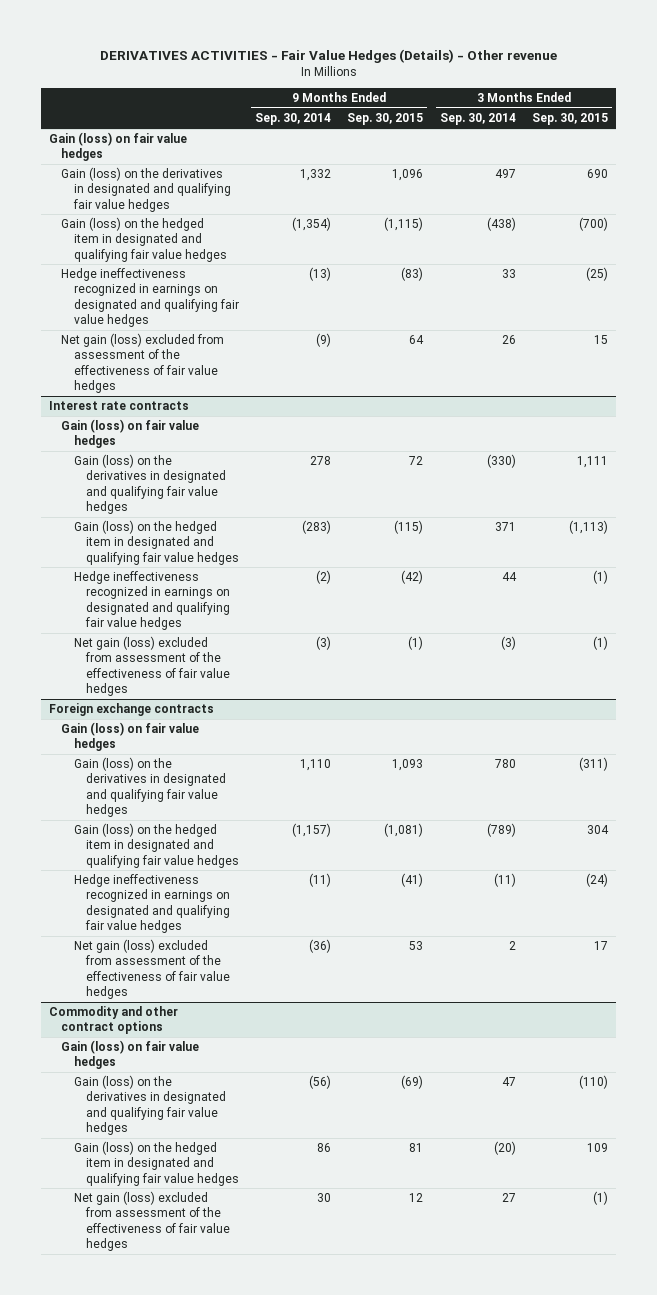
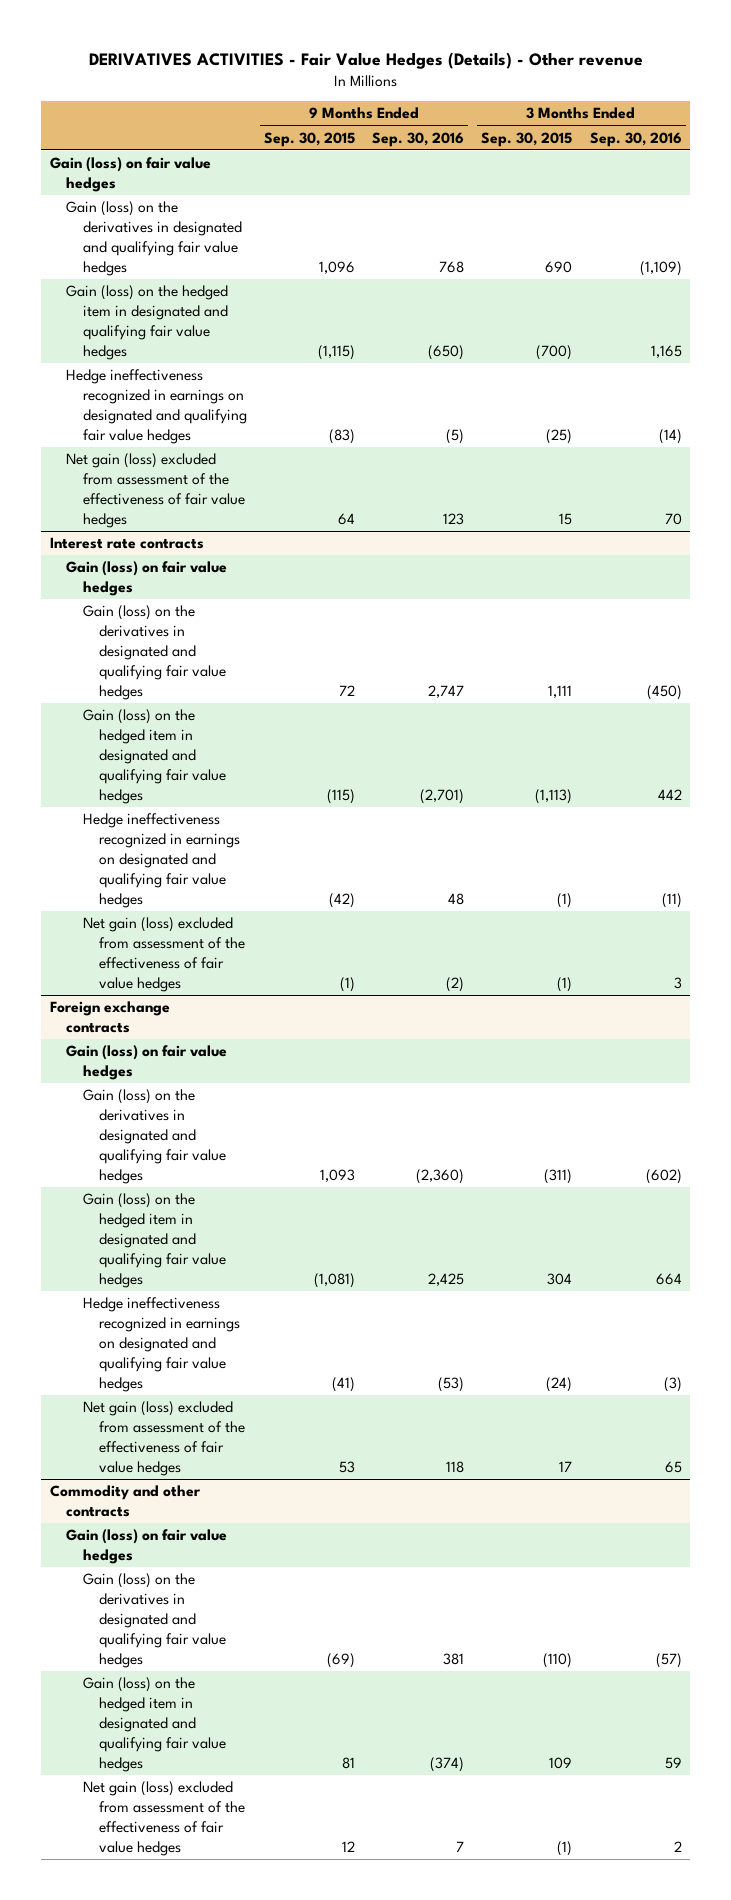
[255,113,332,126] Sep. 30, 2014 -> none
[439,113,516,126] Sep. 30, 2014 -> none
none -> [372,131,465,147] Sep. 30, 2016
none -> [589,131,682,147] Sep. 30, 2016
[49,1006,179,1035] Commodity and other contract options -> [49,1485,201,1518] Commodity and other contracts

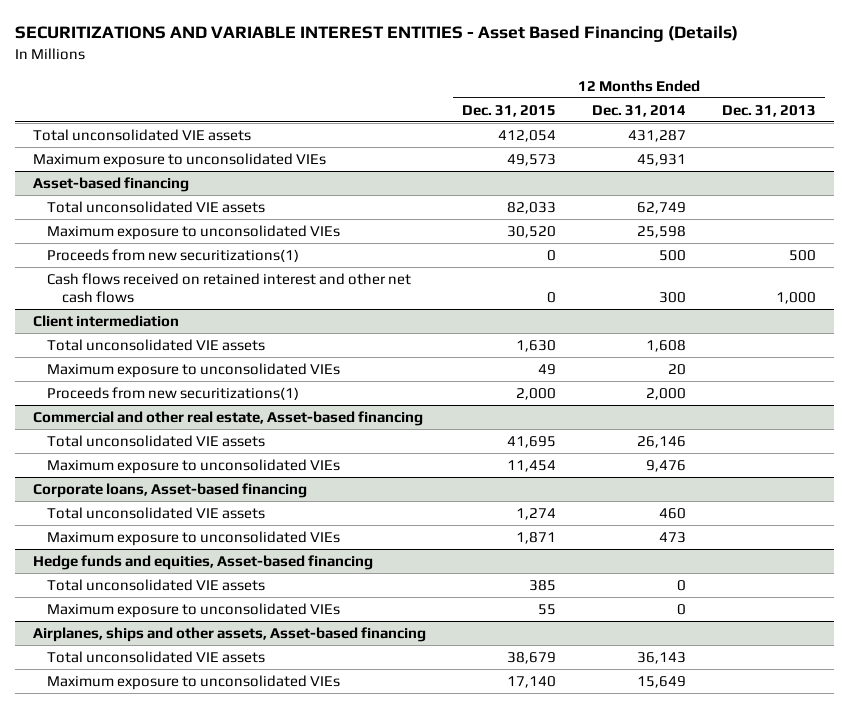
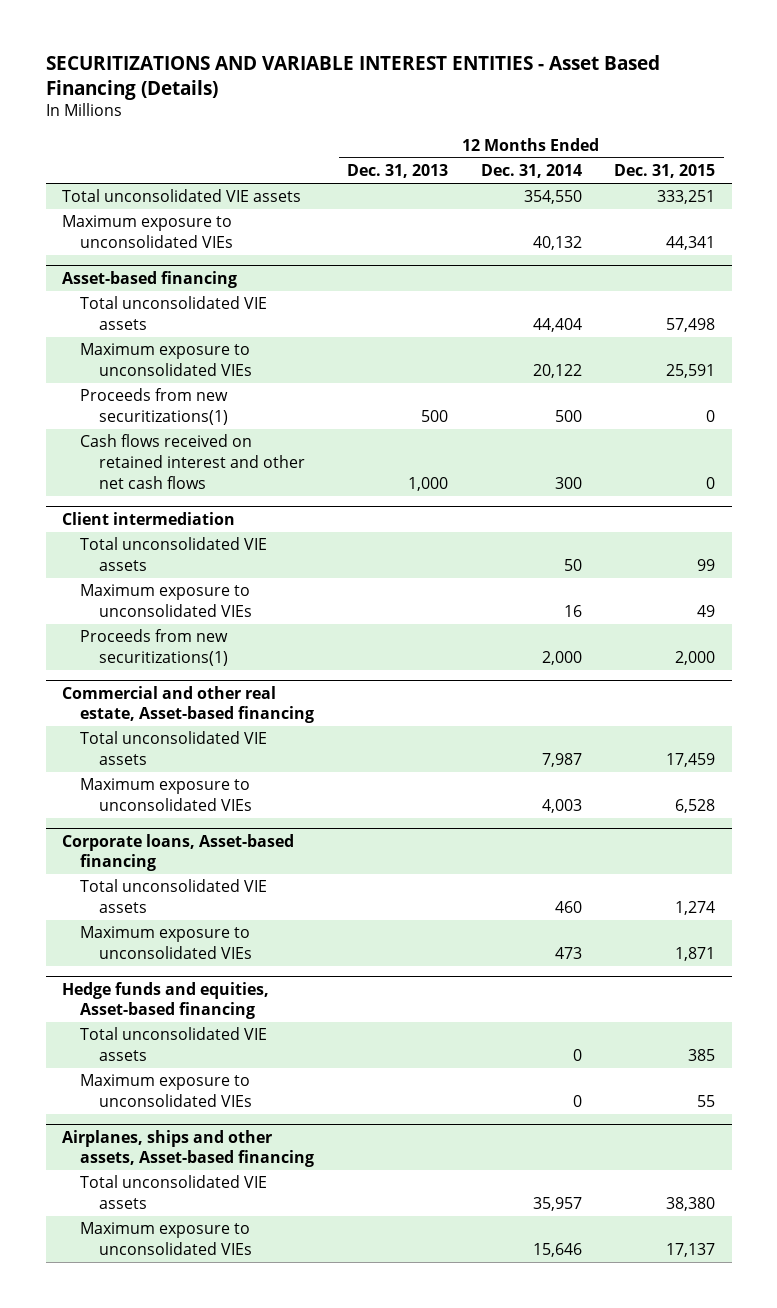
[497,129,556,142] 412,054 -> [657,190,716,205] 333,251
[627,129,686,142] 431,287 -> [523,190,582,205] 354,550
[506,153,556,166] 49,573 -> [666,235,716,250] 44,341
[636,153,686,166] 45,931 -> [532,235,582,250] 40,132
[506,201,556,214] 82,033 -> [666,317,716,332] 57,498
[636,201,686,214] 62,749 -> [532,317,582,332] 44,404
[506,225,556,238] 30,520 -> [666,363,716,378] 25,591
[636,225,686,238] 25,598 -> [532,363,582,378] 20,122
[515,339,556,352] 1,630 -> [697,558,716,571] 99
[645,339,686,352] 1,608 -> [563,558,582,571] 50
[667,363,686,375] 20 -> [563,604,582,617] 16
[506,435,556,448] 41,695 -> [666,752,716,767] 17,459
[636,435,686,448] 26,146 -> [541,752,582,767] 7,987
[506,459,556,472] 11,454 -> [675,798,716,813] 6,528
[645,459,686,472] 9,476 -> [541,798,582,813] 4,003
[506,651,556,664] 38,679 -> [666,1196,716,1211] 38,380
[636,651,686,664] 36,143 -> [532,1196,582,1211] 35,957
[506,675,556,688] 17,140 -> [666,1242,716,1257] 17,137
[636,675,686,688] 15,649 -> [532,1242,582,1257] 15,646

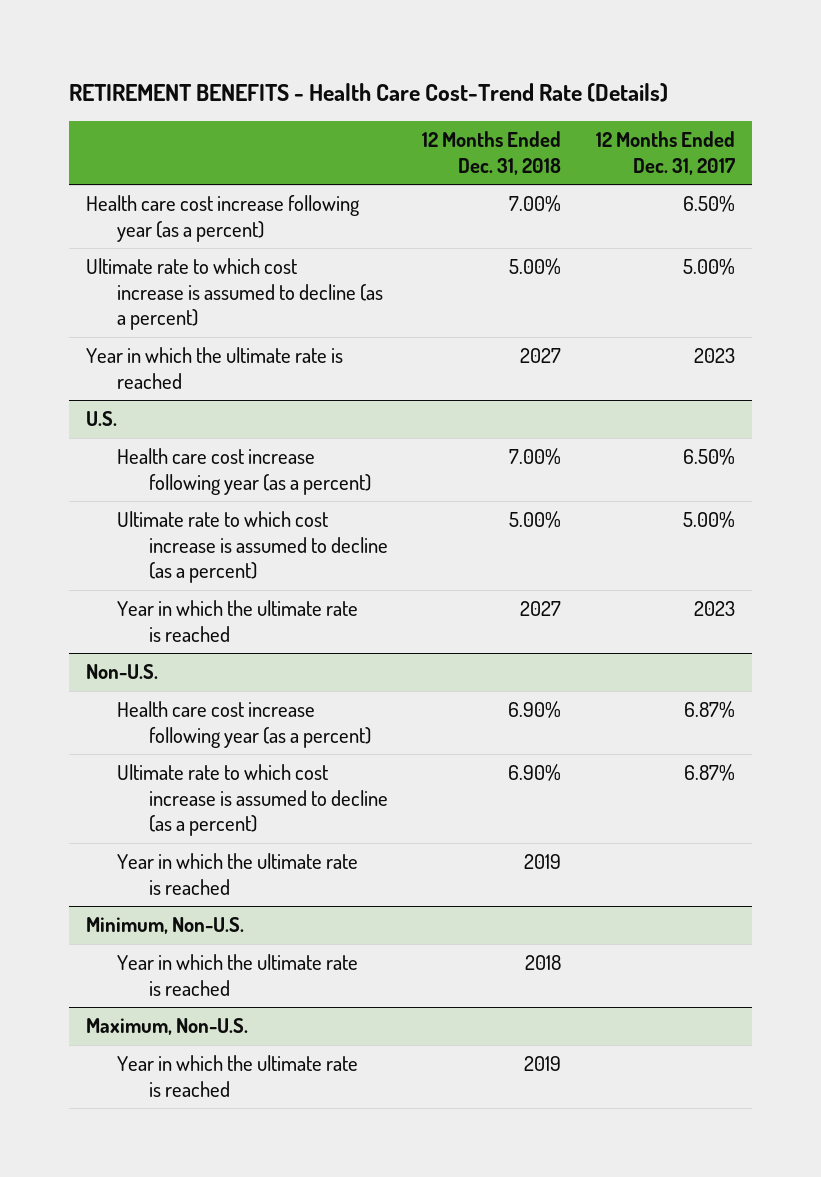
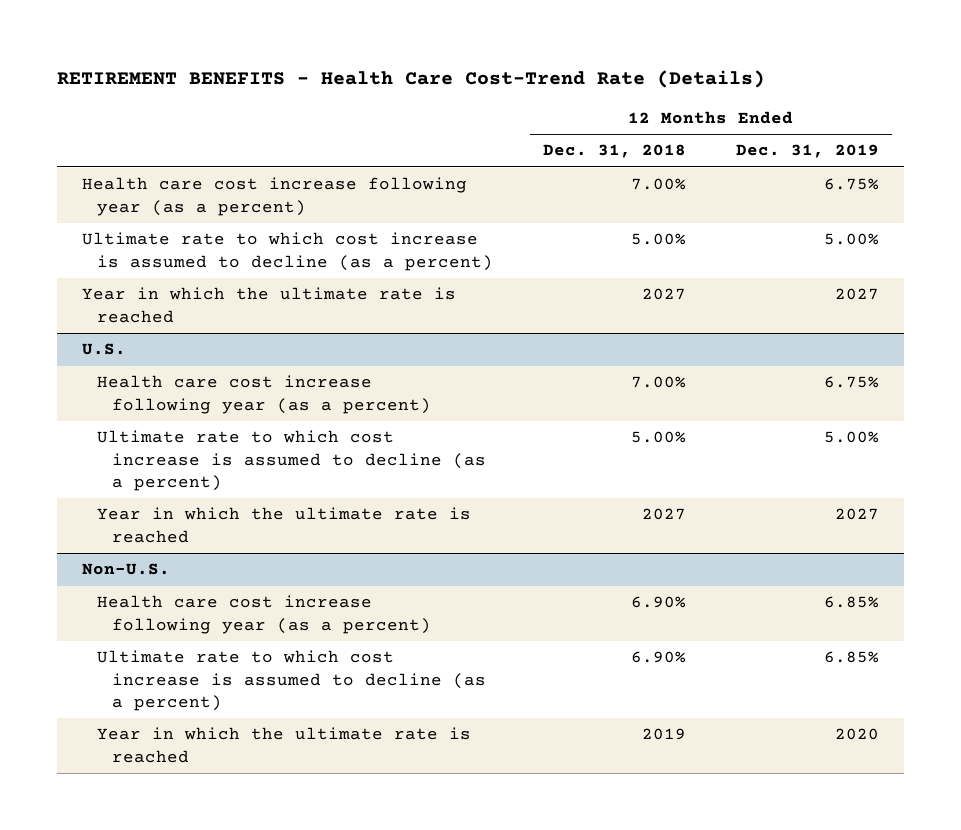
[595,131,735,175] 12 Months Ended Dec. 31, 2017 -> none
none -> [736,144,880,159] Dec. 31, 2019
[86,917,245,935] Minimum, Non-U.S. -> none
[117,954,359,996] Year in which the ultimate rate is reached -> none
[86,1018,249,1036] Maximum, Non-U.S. -> none
[117,1055,359,1097] Year in which the ultimate rate is reached -> none

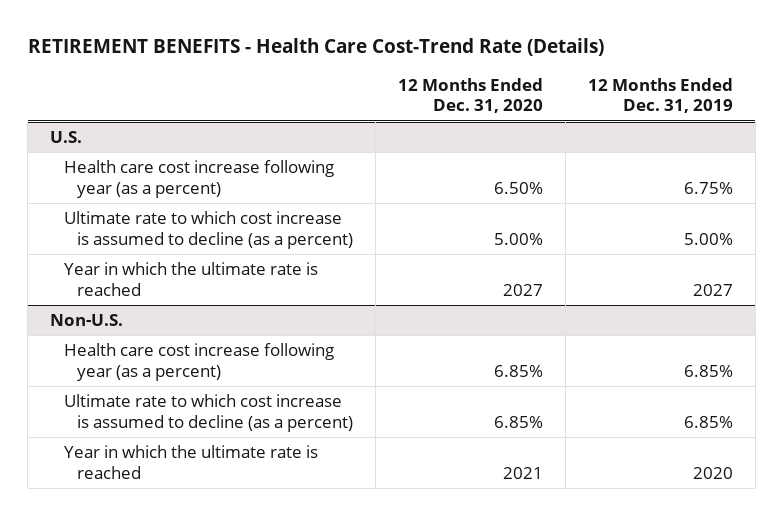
[542,144,686,159] Dec. 31, 2018 -> none
none -> [397,77,543,114] 12 Months Ended Dec. 31, 2020
[81,177,467,216] Health care cost increase following year (as a percent) -> none
[81,232,493,271] Ultimate rate to which cost increase is assumed to decline (as a percent) -> none
[81,287,456,323] Year in which the ultimate rate is reached -> none

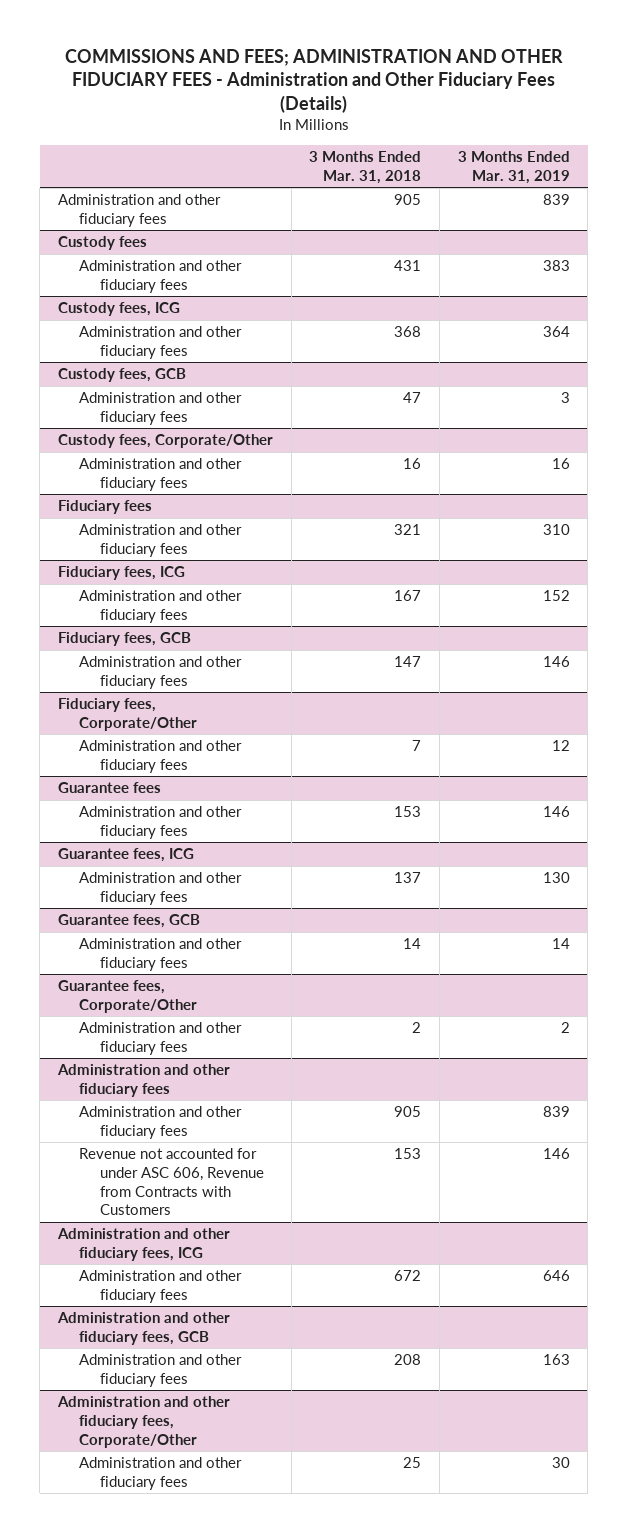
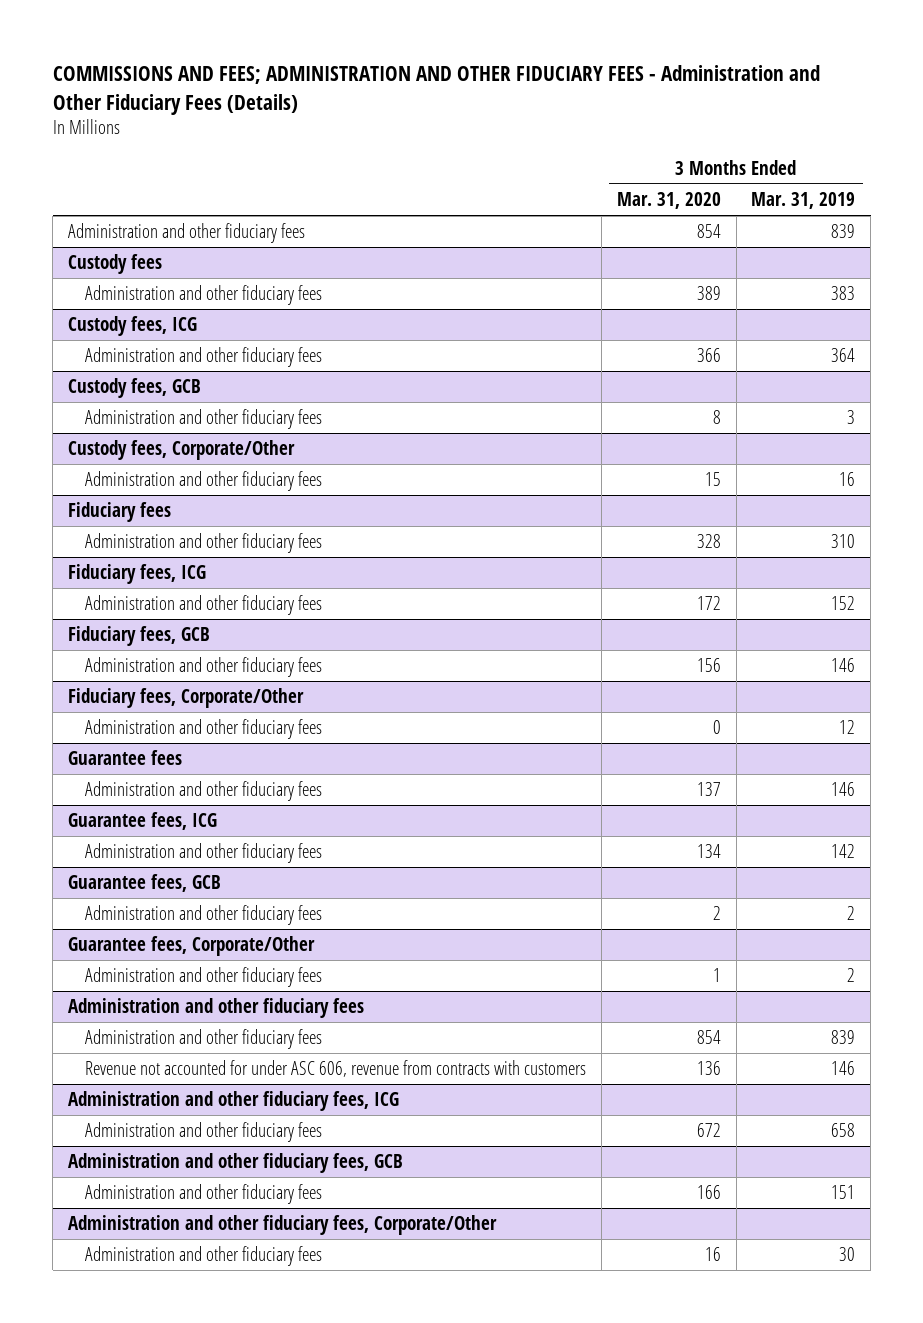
[309,151,422,185] 3 Months Ended Mar. 31, 2018 -> none
none -> [616,192,721,210] Mar. 31, 2020
[542,872,570,884] 130 -> [831,844,856,859] 142
[551,938,570,950] 14 -> [847,906,856,921] 2
[78,1148,265,1216] Revenue not accounted for under ASC 606, Revenue from Contracts with Customers -> [85,1060,587,1078] Revenue not accounted for under ASC 606, revenue from contracts with customers
[542,1270,570,1282] 646 -> [831,1123,856,1138] 658
[542,1354,570,1366] 163 -> [831,1185,856,1200] 151

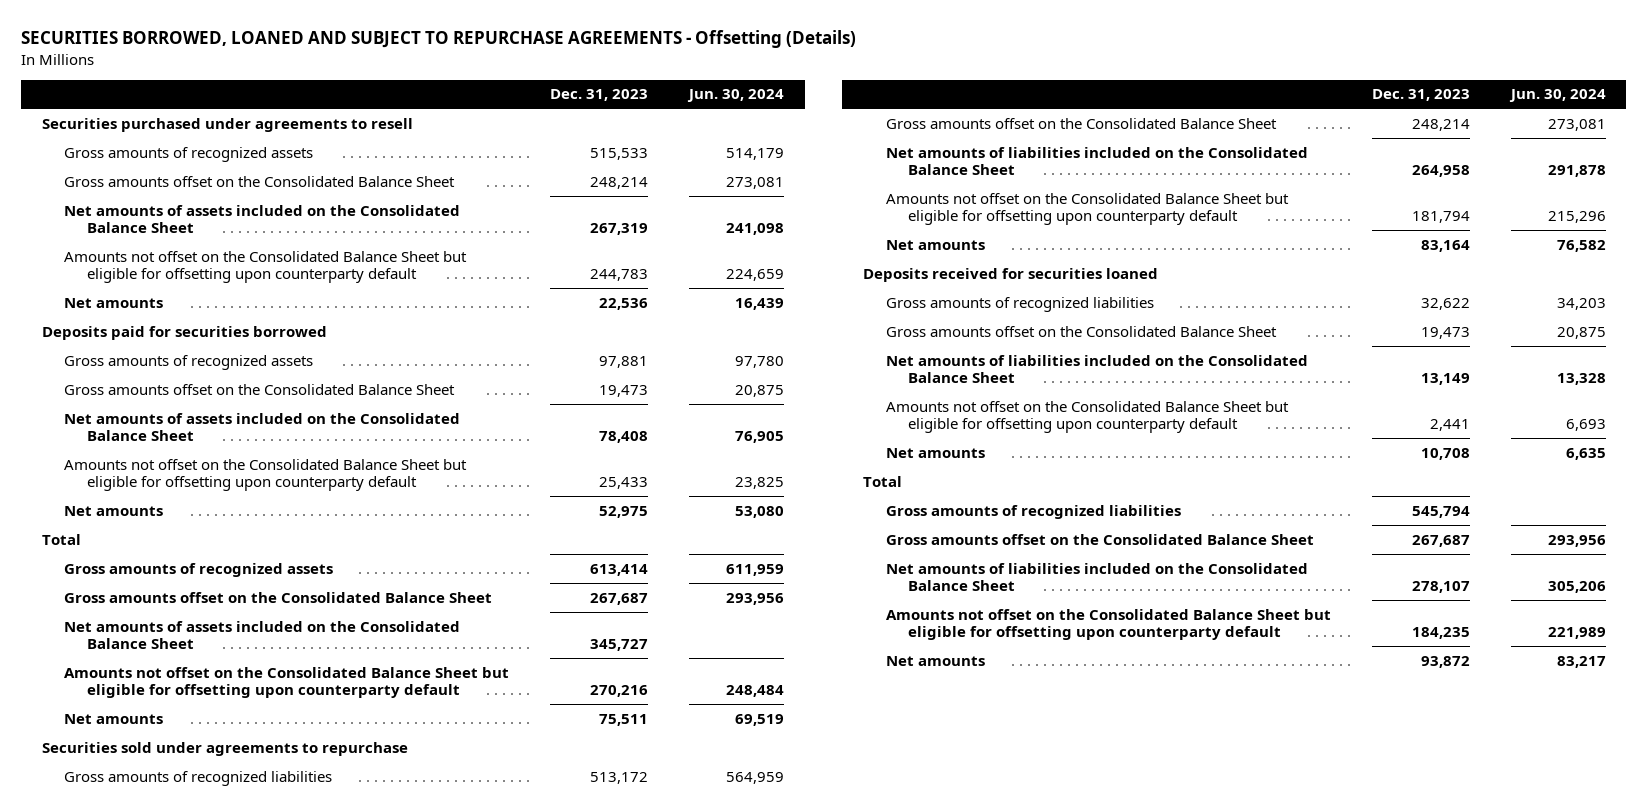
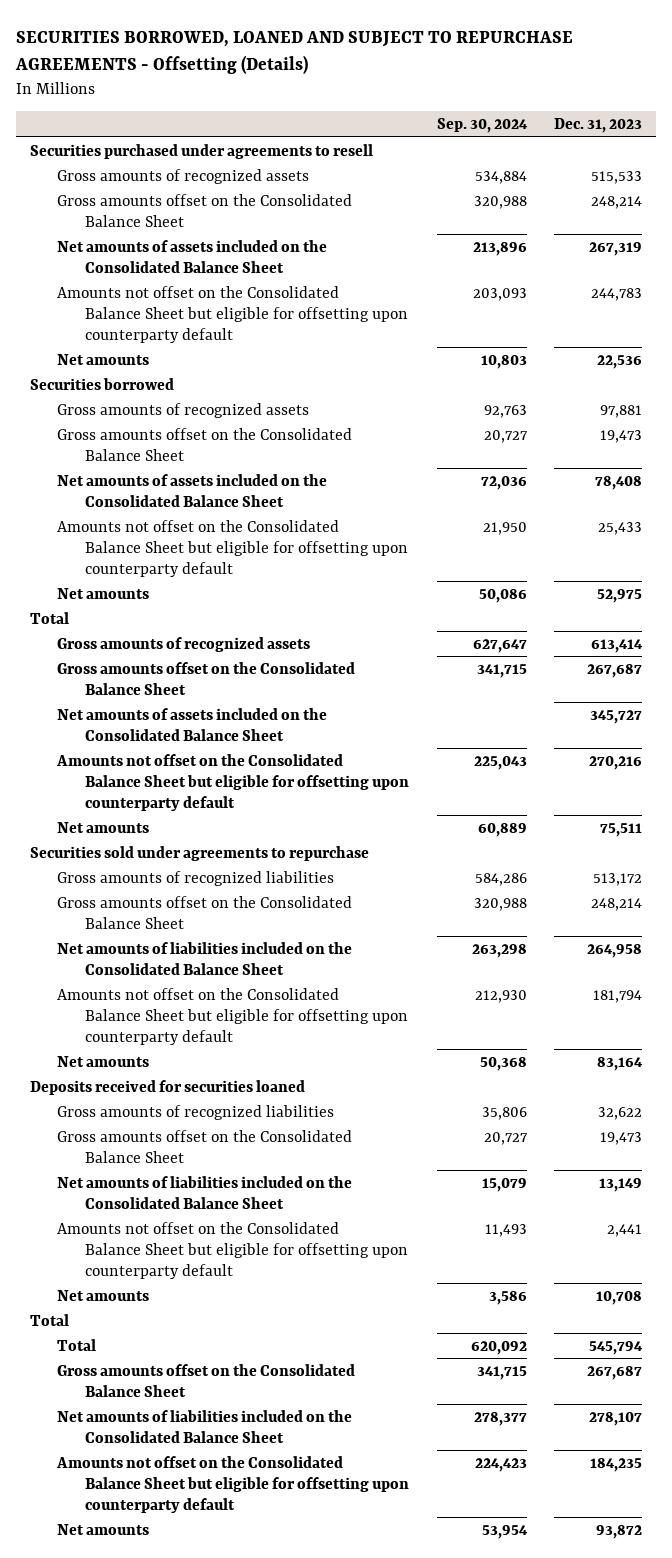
[687,89,785,103] Jun. 30, 2024 -> none
none -> [436,117,528,133] Sep. 30, 2024
[41,325,327,340] Deposits paid for securities borrowed -> [29,377,174,390] Securities borrowed
[885,504,1181,519] Gross amounts of recognized liabilities -> [57,1338,97,1351] Total

